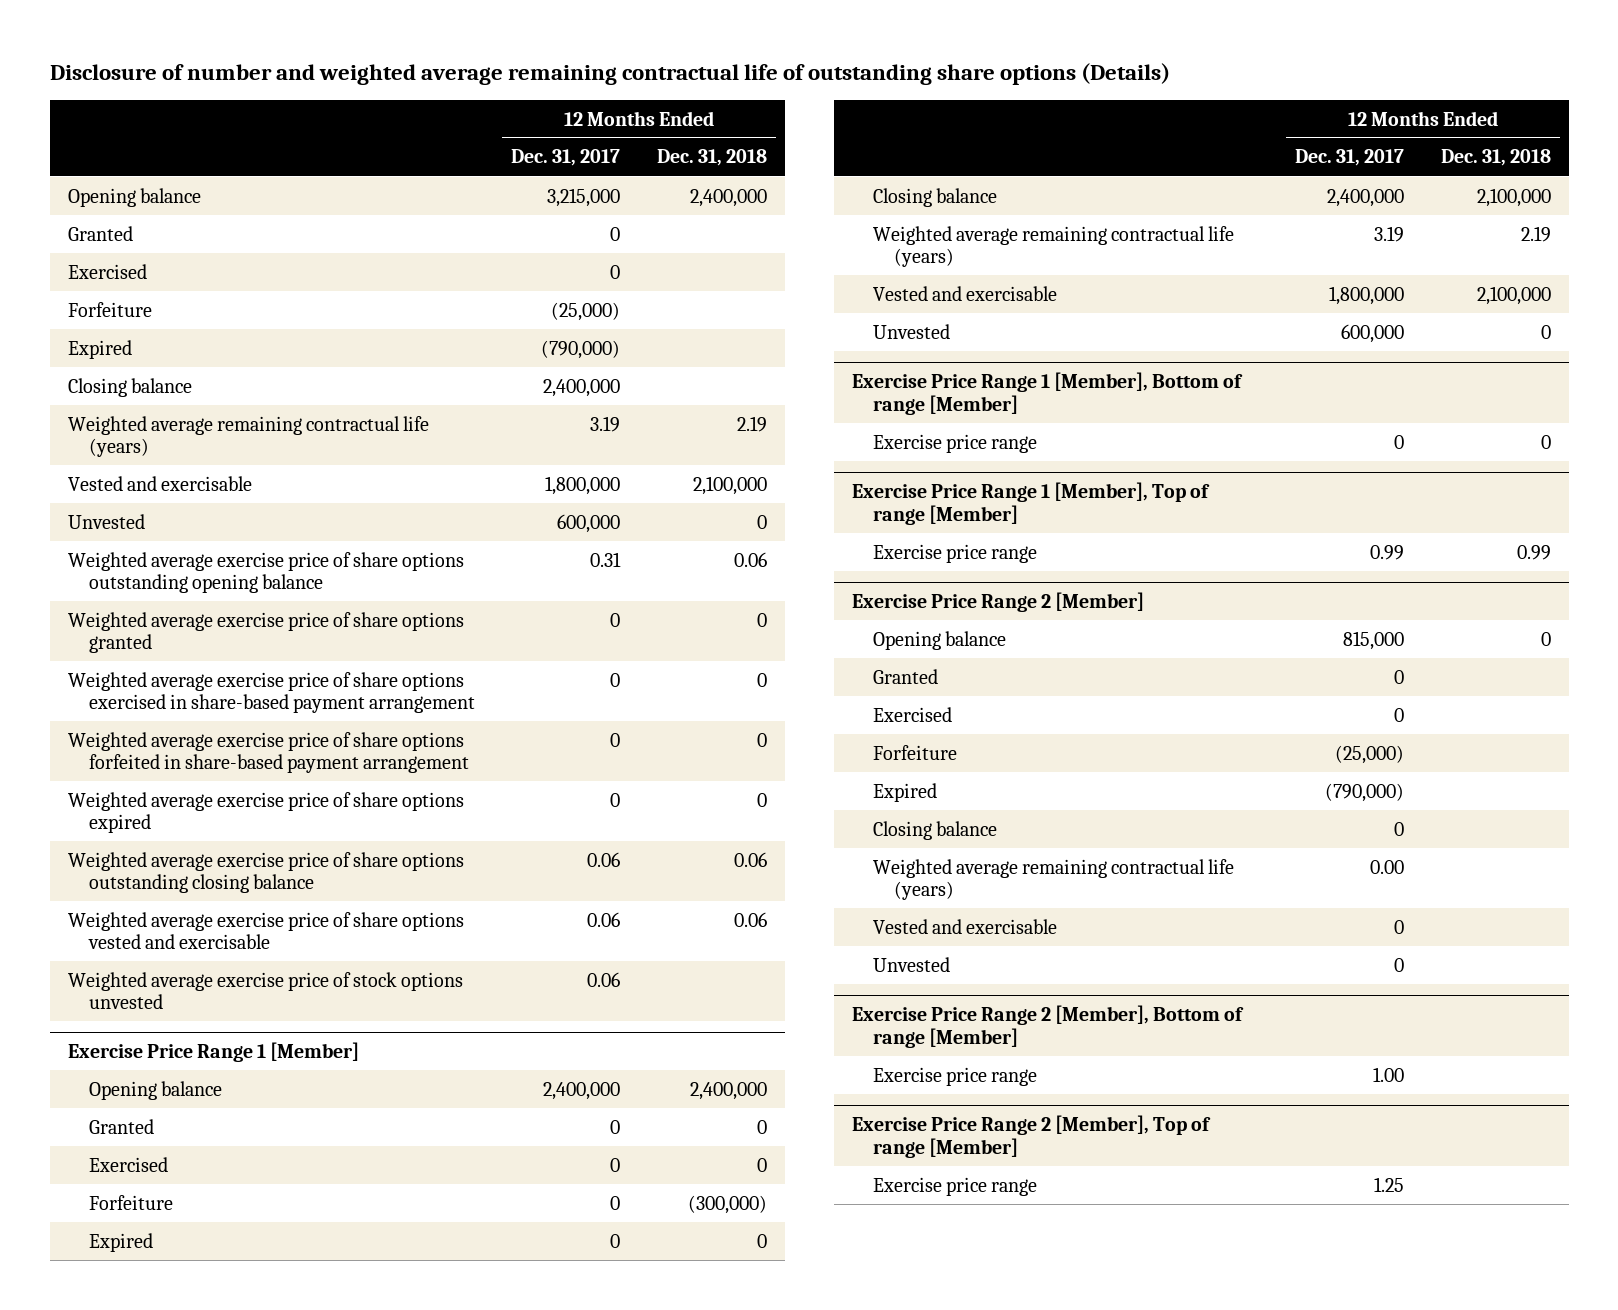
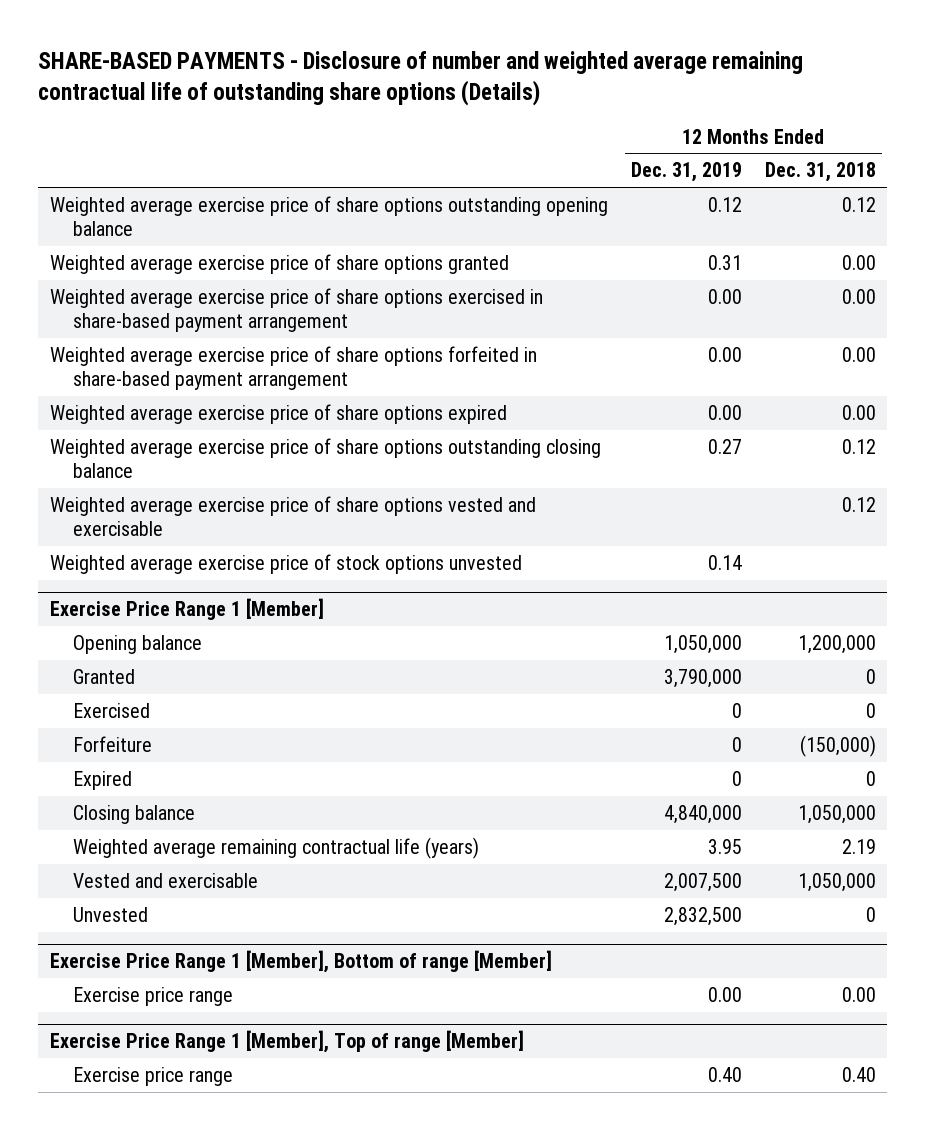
[49,63,1170,86] Disclosure of number and weighted average remaining contractual life of outstanding share options (Details) -> [38,51,804,107] SHARE-BASED PAYMENTS - Disclosure of number and weighted average remaining contractual life of outstanding share options (Details)
[511,149,621,167] Dec. 31, 2017 -> none
none -> [630,162,742,183] Dec. 31, 2019
[67,187,201,207] Opening balance -> none
[67,225,133,241] Granted -> none
[67,263,147,279] Exercised -> none
[67,301,152,317] Forfeiture -> none
[67,339,132,359] Expired -> none
[67,377,192,397] Closing balance -> none
[67,415,429,458] Weighted average remaining contractual life (years) -> none
[67,475,252,491] Vested and exercisable -> none
[67,513,145,529] Unvested -> none
[733,551,767,567] 0.06 -> [841,196,876,212] 0.12
[756,612,767,627] 0 -> [841,254,876,270] 0.00
[756,672,767,687] 0 -> [841,288,876,304] 0.00
[756,732,767,747] 0 -> [841,346,876,362] 0.00
[756,792,767,807] 0 -> [841,404,876,420] 0.00
[733,851,767,867] 0.06 -> [841,438,876,454] 0.12
[733,911,767,927] 0.06 -> [841,496,876,512] 0.12
[689,1081,767,1100] 2,400,000 -> [797,634,876,654] 1,200,000
[687,1194,767,1214] (300,000) -> [799,734,876,757] (150,000)
[1476,187,1551,207] 2,100,000 -> [797,804,876,824] 1,050,000
[1476,285,1551,305] 2,100,000 -> [797,872,876,892] 1,050,000
[1540,434,1551,449] 0 -> [841,986,876,1002] 0.00
[851,591,1144,612] Exercise Price Range 2 [Member] -> none
[873,630,1007,650] Opening balance -> none
[873,668,939,684] Granted -> none
[873,706,953,722] Exercised -> none
[873,744,958,760] Forfeiture -> none
[873,782,938,802] Expired -> none
[873,820,998,840] Closing balance -> none
[873,858,1235,901] Weighted average remaining contractual life (years) -> none
[873,918,1058,934] Vested and exercisable -> none
[873,956,951,972] Unvested -> none
[851,1004,1244,1048] Exercise Price Range 2 [Member], Bottom of range [Member] -> none
[873,1066,1038,1086] Exercise price range -> none
[851,1114,1211,1158] Exercise Price Range 2 [Member], Top of range [Member] -> none
[873,1176,1038,1196] Exercise price range -> none
[1516,544,1551,560] 0.99 -> [841,1066,876,1082] 0.40

